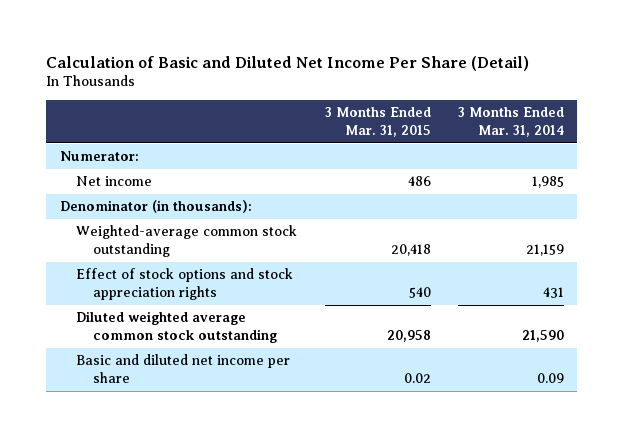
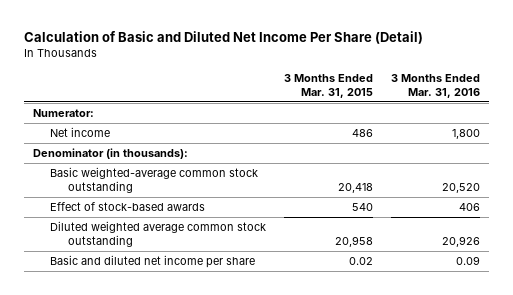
[457,107,564,137] 3 Months Ended Mar. 31, 2014 -> none
none -> [390,73,480,98] 3 Months Ended Mar. 31, 2016
[76,225,298,257] Weighted-average common stock outstanding -> [50,166,259,193] Basic weighted-average common stock outstanding
[76,268,294,300] Effect of stock options and stock appreciation rights -> [50,201,206,211] Effect of stock-based awards

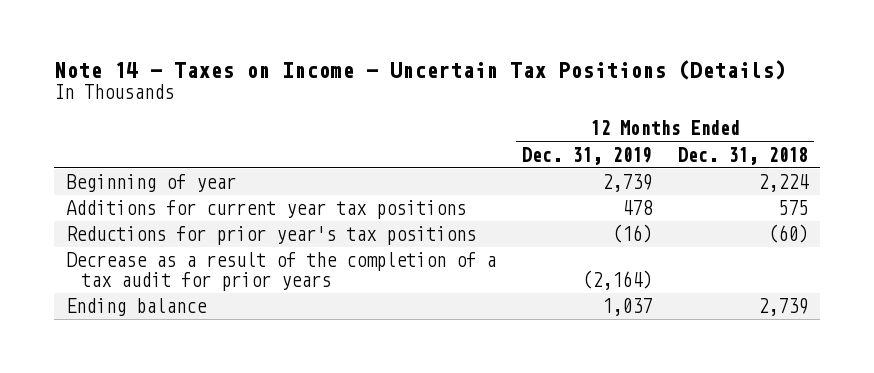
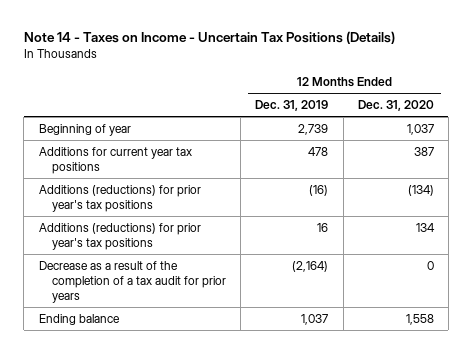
[677,146,808,165] Dec. 31, 2018 -> none
none -> [357,100,434,112] Dec. 31, 2020
[66,226,477,246] Reductions for prior year's tax positions -> [38,184,201,212] Additions (reductions) for prior year's tax positions
none -> [38,222,201,250] Additions (reductions) for prior year's tax positions

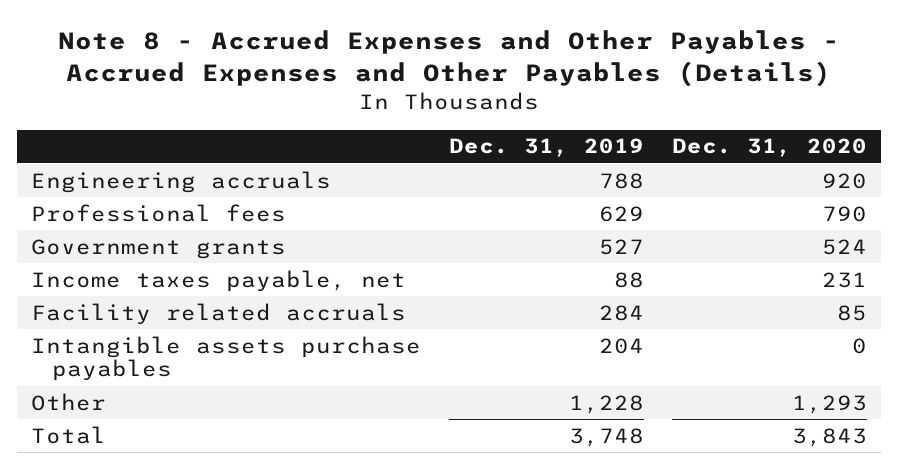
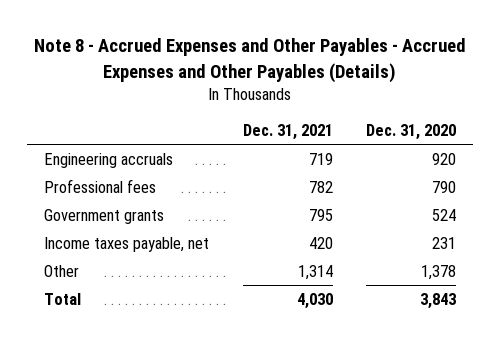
[449,138,645,158] Dec. 31, 2019 -> none
none -> [242,123,333,140] Dec. 31, 2021
[31,302,407,325] Facility related accruals -> none
[31,335,422,382] Intangible assets purchase payables -> none
[792,394,868,414] 1,293 -> [421,264,457,280] 1,378

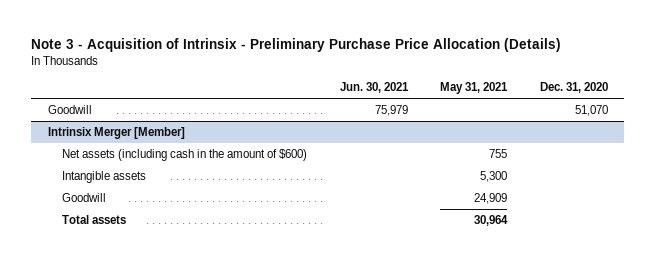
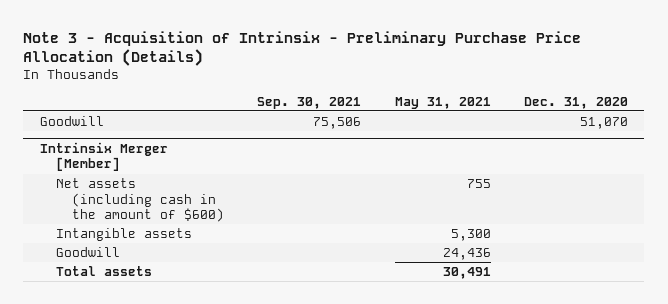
[339,82,409,94] Jun. 30, 2021 -> none
none -> [257,96,362,109] Sep. 30, 2021
[474,192,508,204] 24,909 -> [442,247,491,260] 24,436
[474,214,509,226] 30,964 -> [442,266,491,279] 30,491

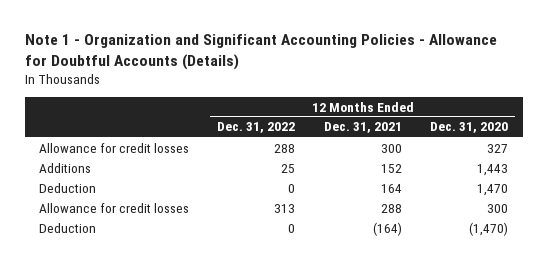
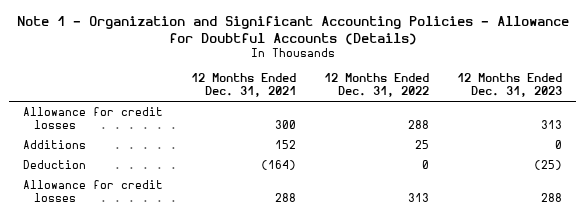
[430,122,509,134] Dec. 31, 2020 -> none
none -> [457,73,563,98] 12 Months Ended Dec. 31, 2023
[38,182,96,193] Deduction -> none
[38,202,189,213] Allowance for credit losses -> [23,180,164,203] Allowance for credit losses

